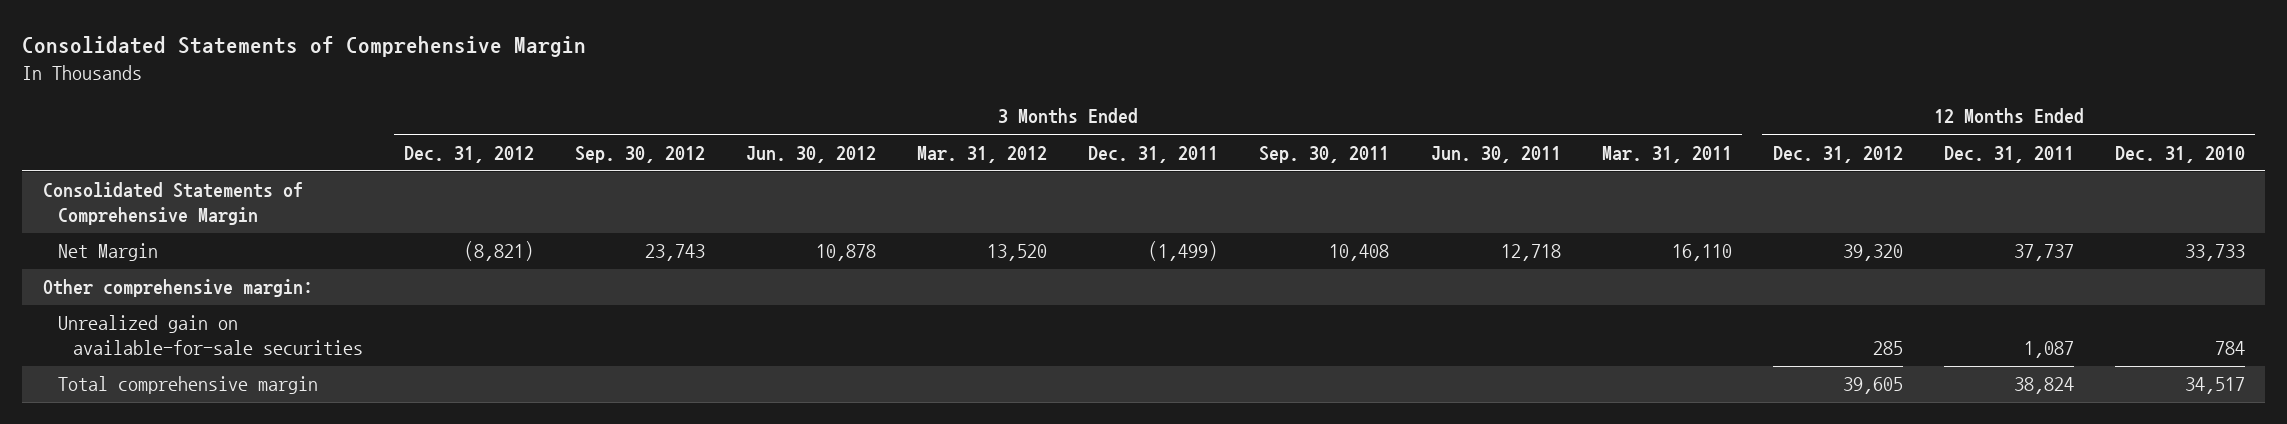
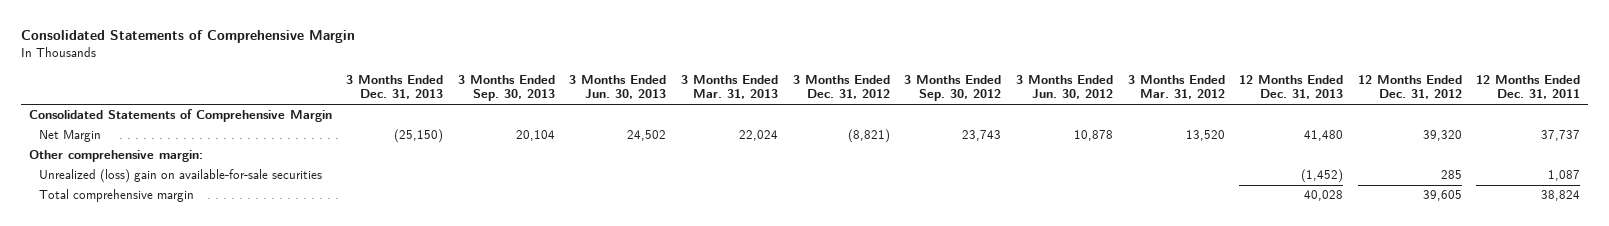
[1088,145,1219,163] Dec. 31, 2011 -> none
[1259,145,1390,163] Sep. 30, 2011 -> none
[1430,145,1561,163] Jun. 30, 2011 -> none
[1601,145,1732,163] Mar. 31, 2011 -> none
[2114,145,2245,163] Dec. 31, 2010 -> none
none -> [346,74,444,100] 3 Months Ended Dec. 31, 2013
none -> [457,74,555,102] 3 Months Ended Sep. 30, 2013
none -> [569,74,667,100] 3 Months Ended Jun. 30, 2013
none -> [681,74,779,100] 3 Months Ended Mar. 31, 2013
none -> [1239,74,1344,100] 12 Months Ended Dec. 31, 2013
[57,315,364,355] Unrealized gain on available-for-sale securities -> [39,169,323,184] Unrealized (loss) gain on available-for-sale securities

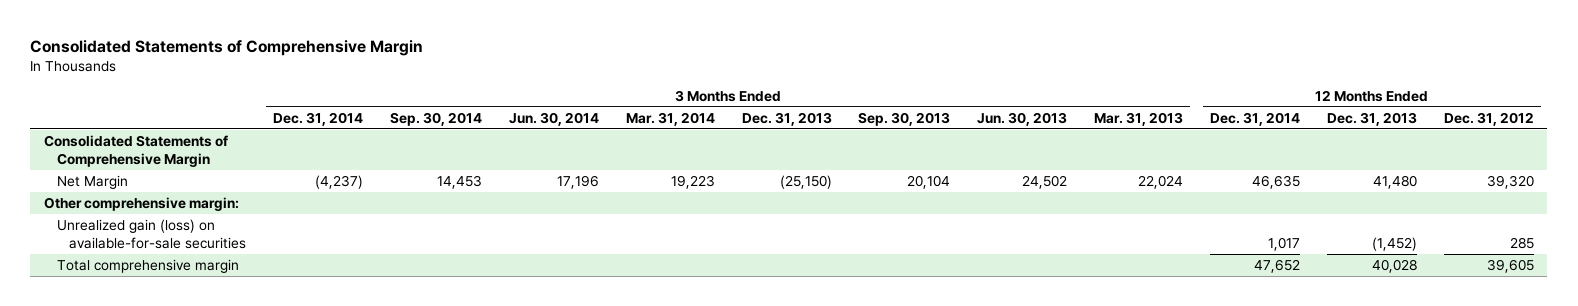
[792,74,890,100] 3 Months Ended Dec. 31, 2012 -> none
[904,74,1002,102] 3 Months Ended Sep. 30, 2012 -> none
[1015,74,1113,100] 3 Months Ended Jun. 30, 2012 -> none
[1127,74,1225,100] 3 Months Ended Mar. 31, 2012 -> none
[1476,74,1581,100] 12 Months Ended Dec. 31, 2011 -> none
none -> [273,111,364,126] Dec. 31, 2014
none -> [390,111,483,126] Sep. 30, 2014
none -> [508,111,599,126] Jun. 30, 2014
none -> [625,111,715,126] Mar. 31, 2014
none -> [1210,111,1301,126] Dec. 31, 2014
[39,169,323,184] Unrealized (loss) gain on available-for-sale securities -> [56,218,247,249] Unrealized gain (loss) on available-for-sale securities

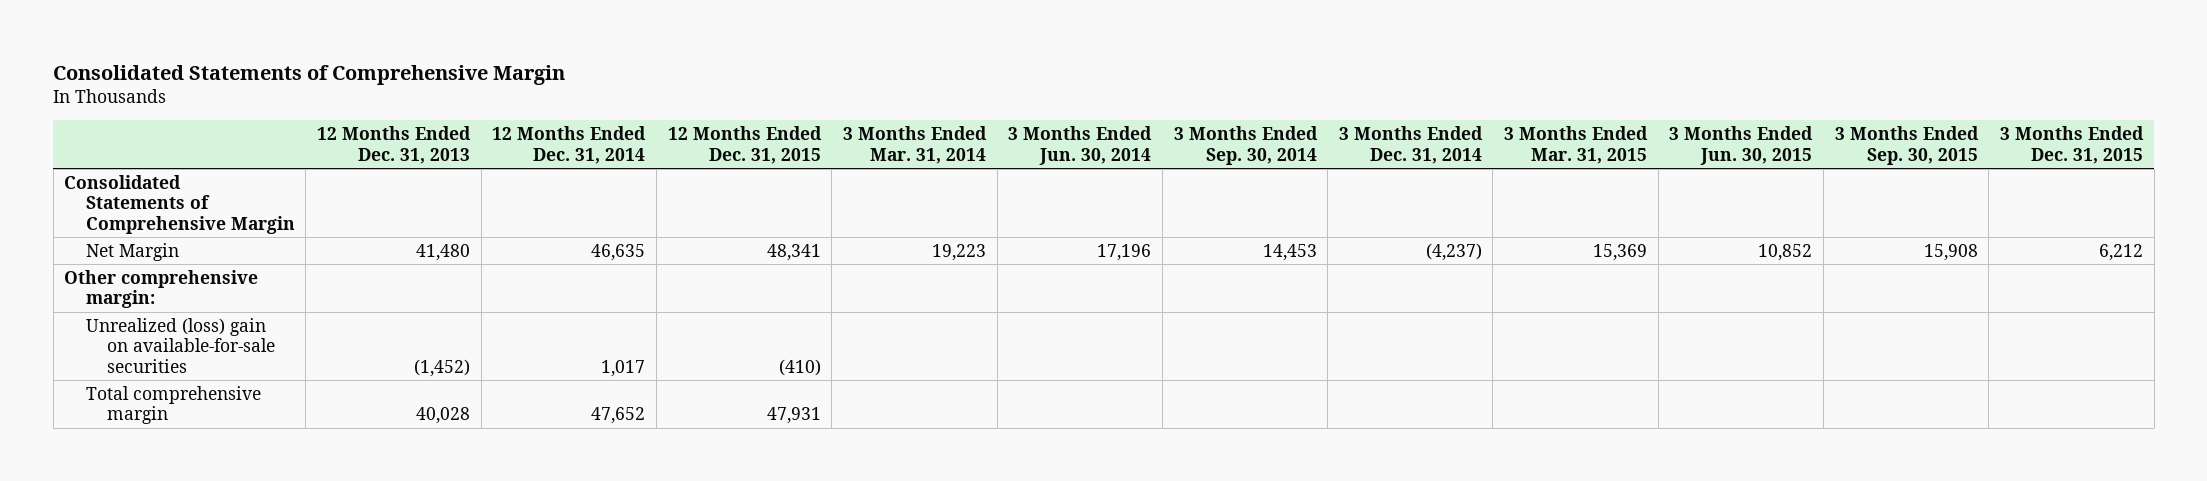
[741,111,832,126] Dec. 31, 2013 -> none
[858,111,951,126] Sep. 30, 2013 -> none
[977,111,1068,126] Jun. 30, 2013 -> none
[1094,111,1184,126] Mar. 31, 2013 -> none
[1443,111,1534,126] Dec. 31, 2012 -> none
none -> [667,126,822,164] 12 Months Ended Dec. 31, 2015
none -> [1504,126,1649,164] 3 Months Ended Mar. 31, 2015
none -> [1669,126,1814,165] 3 Months Ended Jun. 30, 2015
none -> [1834,126,1979,165] 3 Months Ended Sep. 30, 2015
none -> [1999,126,2144,164] 3 Months Ended Dec. 31, 2015
[56,218,247,249] Unrealized gain (loss) on available-for-sale securities -> [85,317,276,374] Unrealized (loss) gain on available-for-sale securities

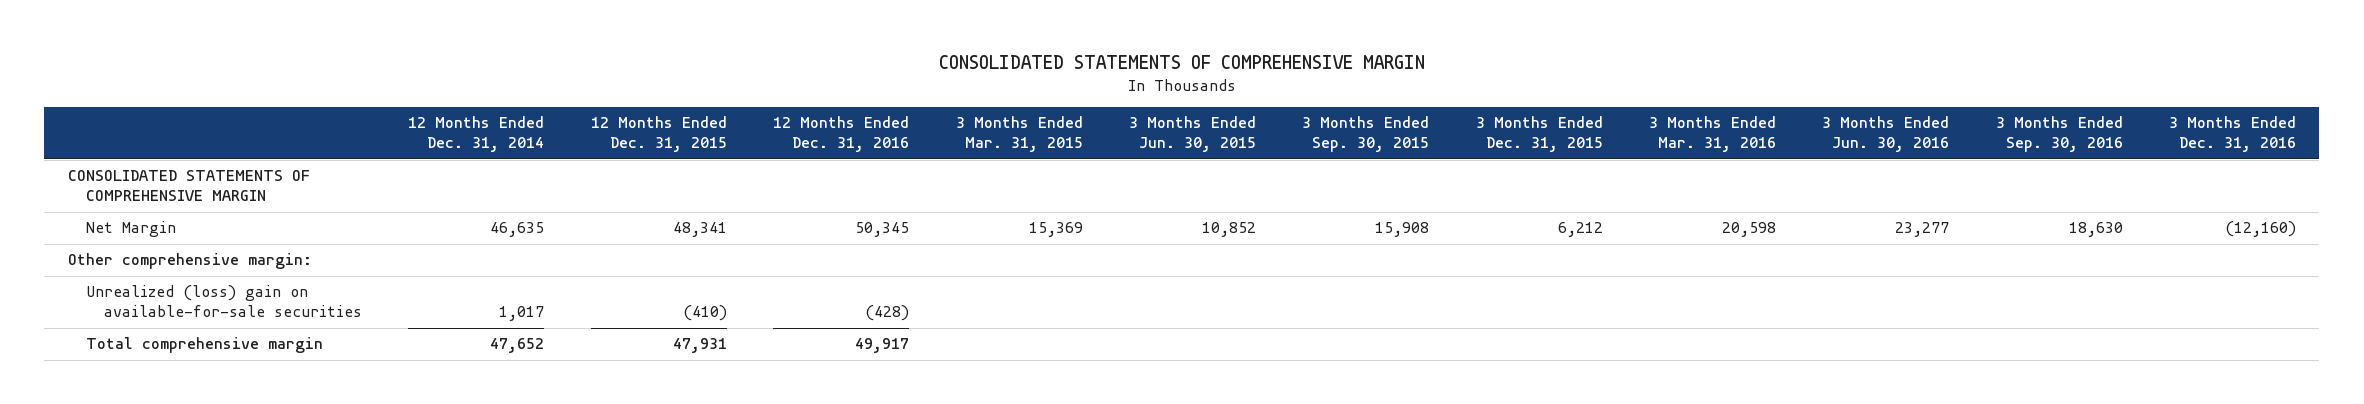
[53,64,566,85] Consolidated Statements of Comprehensive Margin -> [938,55,1425,70] CONSOLIDATED STATEMENTS OF COMPREHENSIVE MARGIN
[317,126,472,164] 12 Months Ended Dec. 31, 2013 -> none
[842,126,987,164] 3 Months Ended Mar. 31, 2014 -> none
[1008,126,1153,165] 3 Months Ended Jun. 30, 2014 -> none
[1173,126,1318,165] 3 Months Ended Sep. 30, 2014 -> none
[1338,126,1483,164] 3 Months Ended Dec. 31, 2014 -> none
none -> [773,116,910,153] 12 Months Ended Dec. 31, 2016
none -> [1648,116,1776,153] 3 Months Ended Mar. 31, 2016
none -> [1822,116,1950,153] 3 Months Ended Jun. 30, 2016
none -> [1995,116,2123,153] 3 Months Ended Sep. 30, 2016
none -> [2169,116,2297,153] 3 Months Ended Dec. 31, 2016
[64,174,295,235] Consolidated Statements of Comprehensive Margin -> [67,170,310,202] CONSOLIDATED STATEMENTS OF COMPREHENSIVE MARGIN

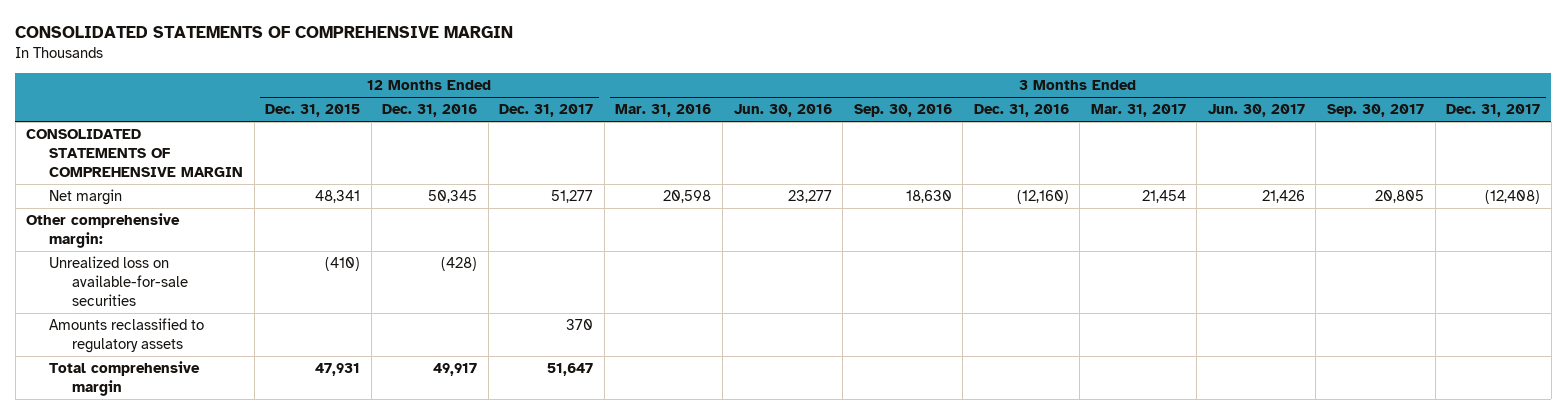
[408,116,545,153] 12 Months Ended Dec. 31, 2014 -> none
[955,116,1083,153] 3 Months Ended Mar. 31, 2015 -> none
[1128,116,1256,153] 3 Months Ended Jun. 30, 2015 -> none
[1302,116,1430,153] 3 Months Ended Sep. 30, 2015 -> none
[1475,116,1603,153] 3 Months Ended Dec. 31, 2015 -> none
none -> [499,104,594,118] Dec. 31, 2017
none -> [1090,104,1186,118] Mar. 31, 2017
none -> [1207,104,1305,118] Jun. 30, 2017
none -> [1326,104,1424,118] Sep. 30, 2017
none -> [1446,104,1541,118] Dec. 31, 2017
[85,221,176,238] Net Margin -> [49,189,123,206] Net margin
[85,285,363,318] Unrealized (loss) gain on available-for-sale securities -> [49,256,188,306] Unrealized loss on available-for-sale securities
none -> [49,318,205,354] Amounts reclassified to regulatory assets

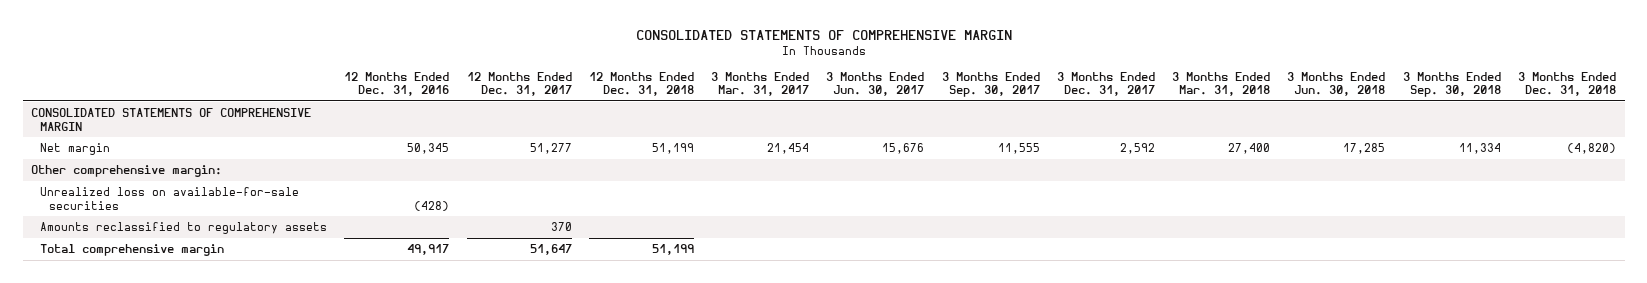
[265,104,361,118] Dec. 31, 2015 -> none
[615,104,712,118] Mar. 31, 2016 -> none
[733,104,832,118] Jun. 30, 2016 -> none
[853,104,952,118] Sep. 30, 2016 -> none
[973,104,1069,118] Dec. 31, 2016 -> none
none -> [588,71,694,97] 12 Months Ended Dec. 31, 2018
none -> [1172,71,1271,97] 3 Months Ended Mar. 31, 2018
none -> [1287,71,1386,97] 3 Months Ended Jun. 30, 2018
none -> [1402,71,1501,98] 3 Months Ended Sep. 30, 2018
none -> [1517,71,1616,97] 3 Months Ended Dec. 31, 2018
[1261,190,1305,204] 21,426 -> [882,143,925,155] 15,676
[1374,190,1424,204] 20,805 -> [997,143,1040,155] 11,555
[1485,190,1541,205] (12,408) -> [1119,143,1155,155] 2,592

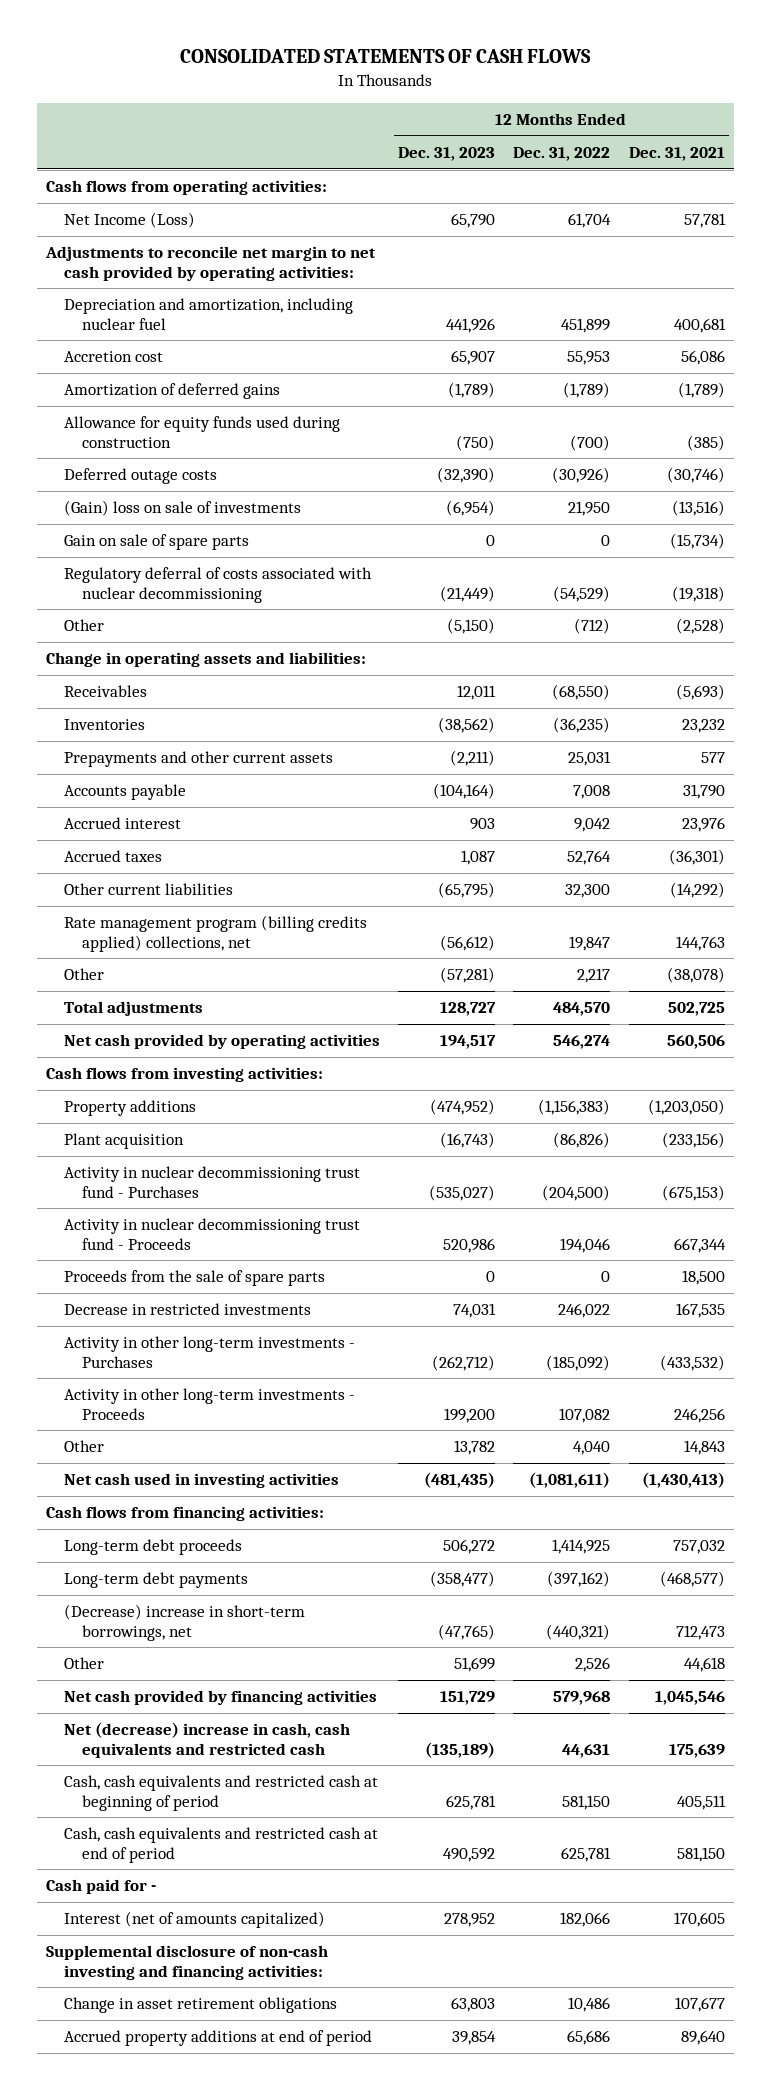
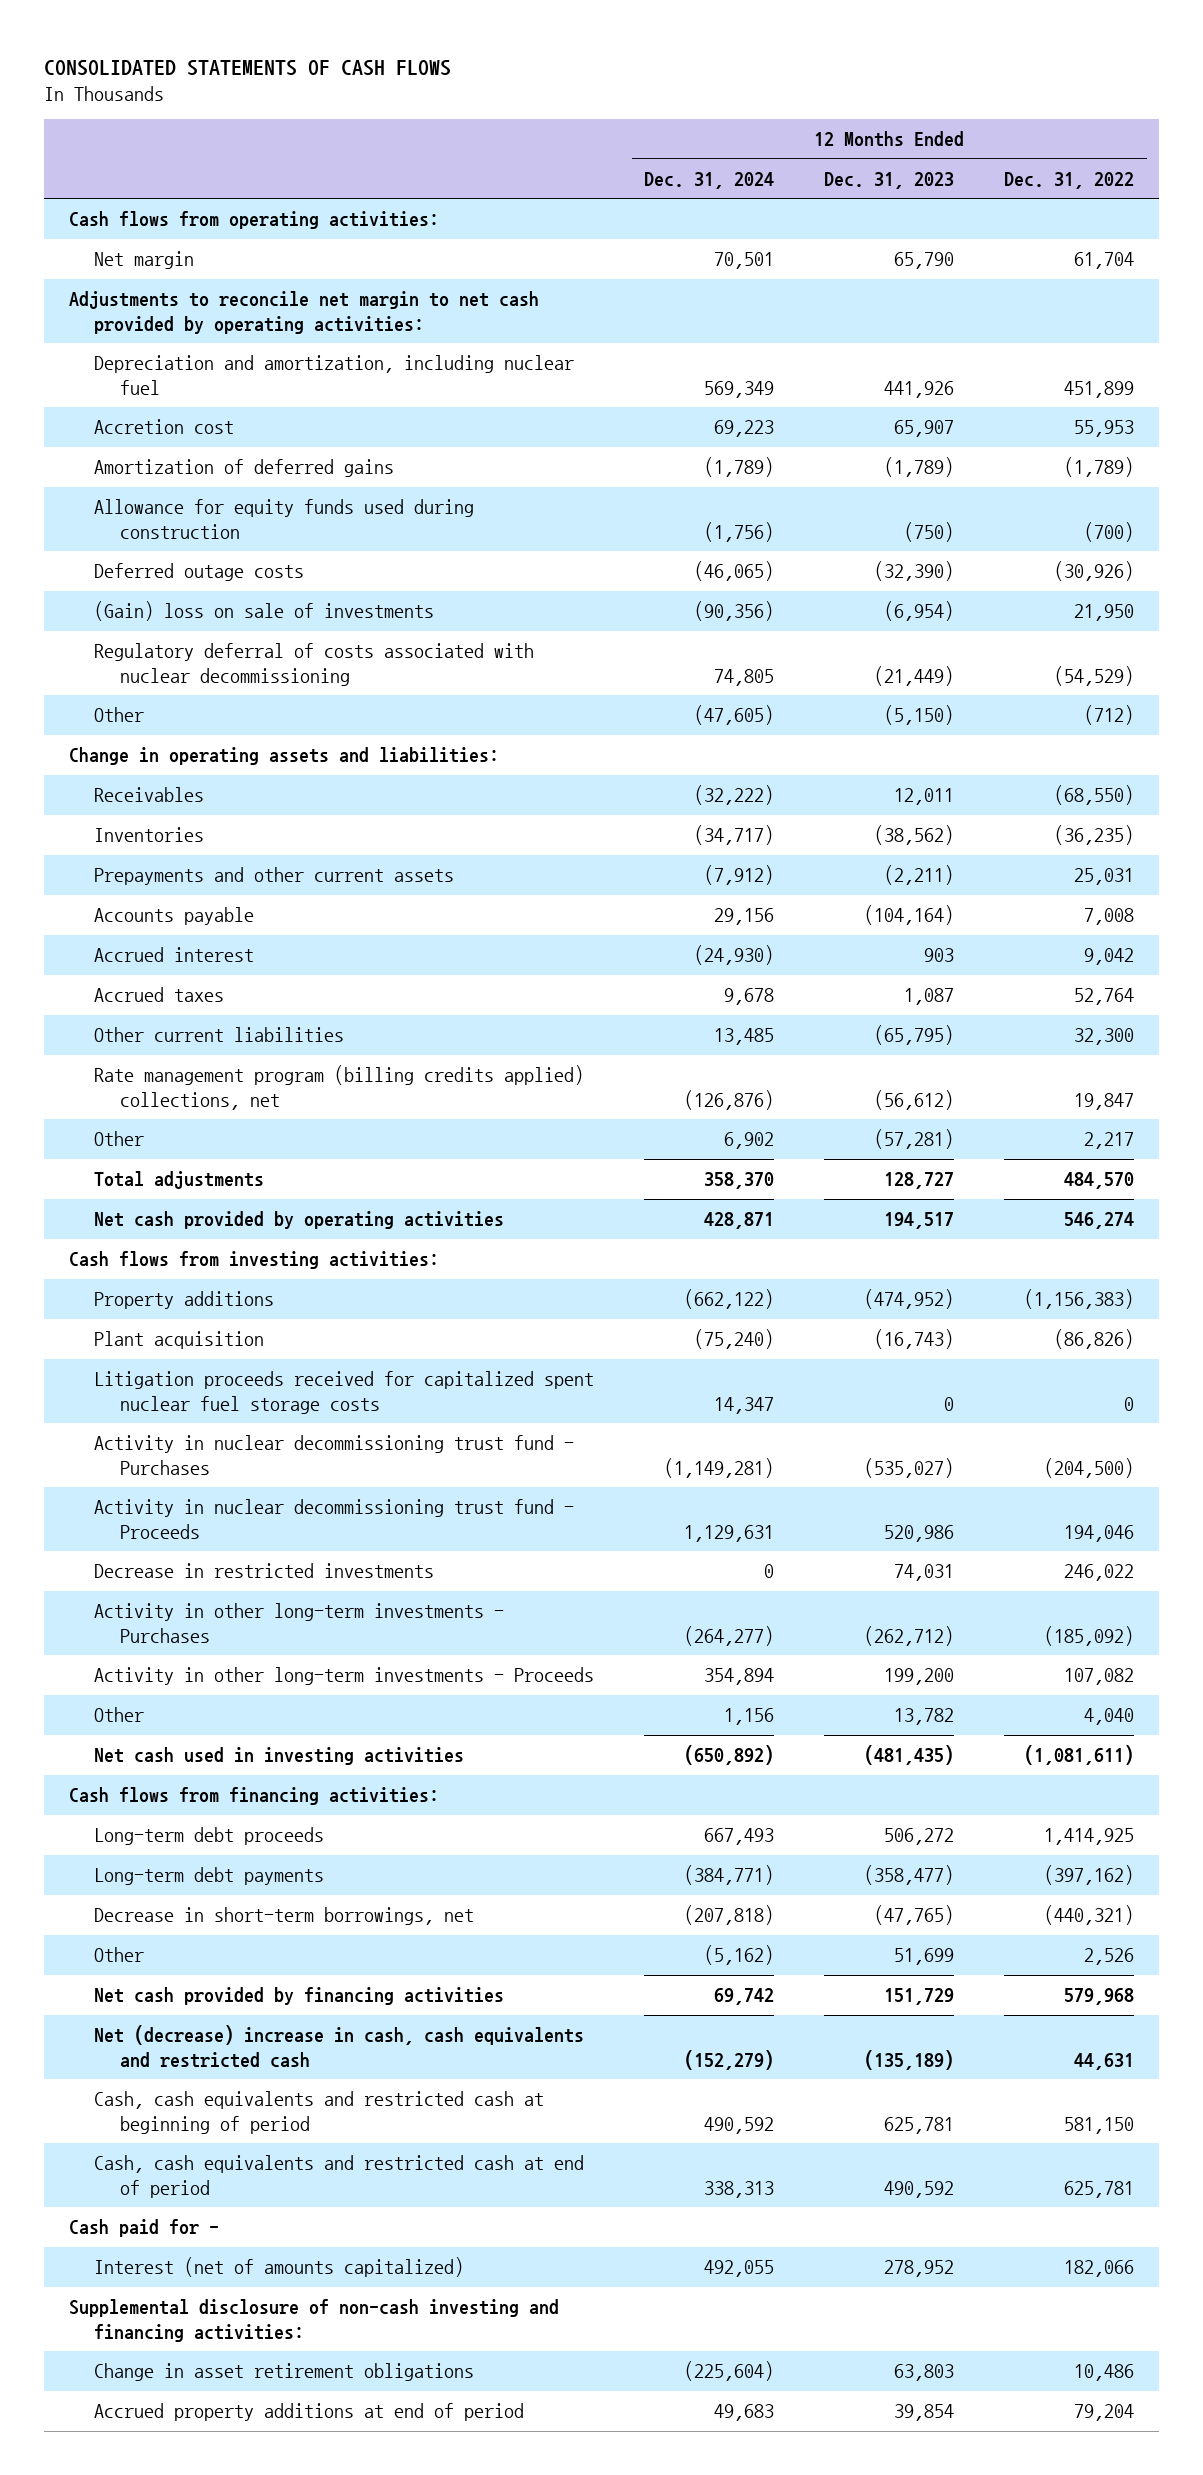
[628,147,725,162] Dec. 31, 2021 -> none
none -> [644,171,775,189] Dec. 31, 2024
[64,212,196,229] Net Income (Loss) -> [94,251,195,270] Net margin
[64,534,250,551] Gain on sale of spare parts -> none
none -> [94,1371,595,1414] Litigation proceeds received for capitalized spent nuclear fuel storage costs
[64,1270,326,1287] Proceeds from the sale of spare parts -> none
[64,1604,306,1641] (Decrease) increase in short-term borrowings, net -> [94,1907,475,1926] Decrease in short-term borrowings, net
[567,2030,611,2046] 65,686 -> [1074,2404,1135,2422] 79,204

